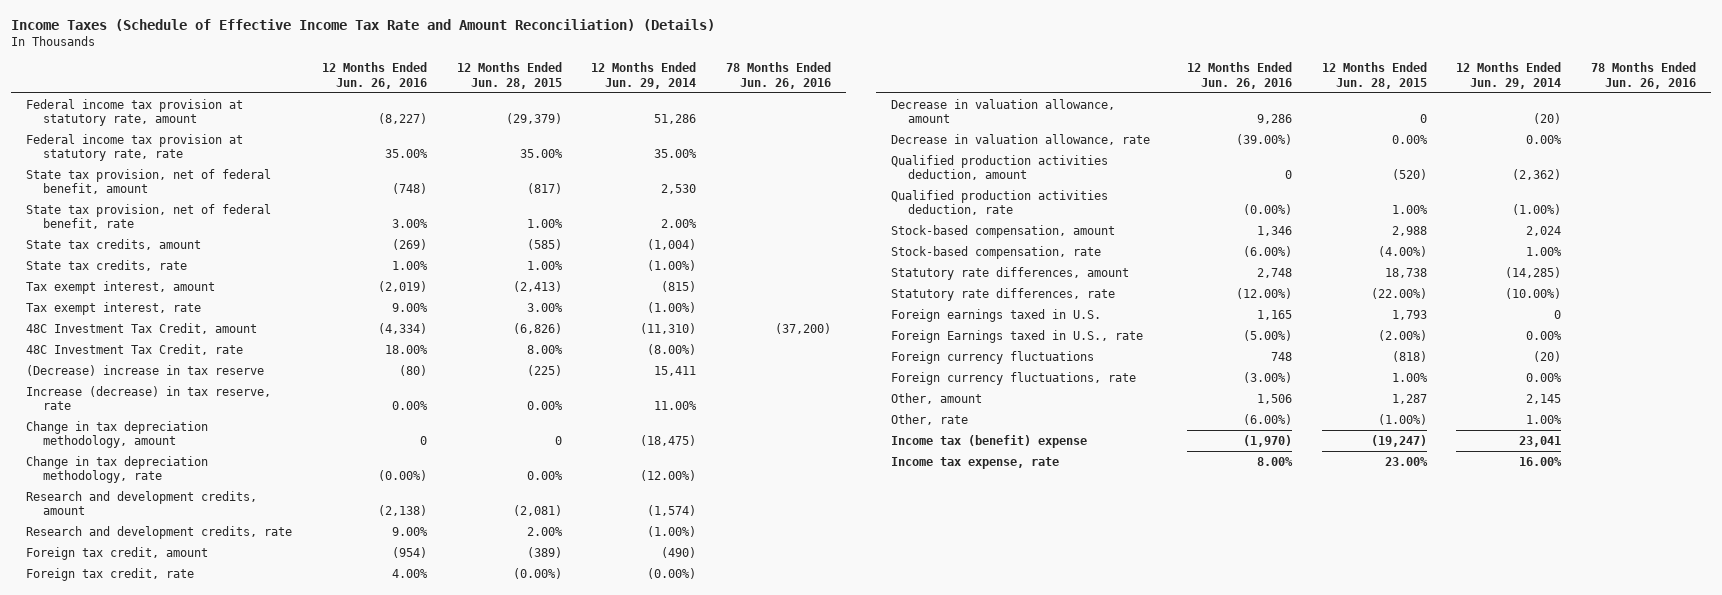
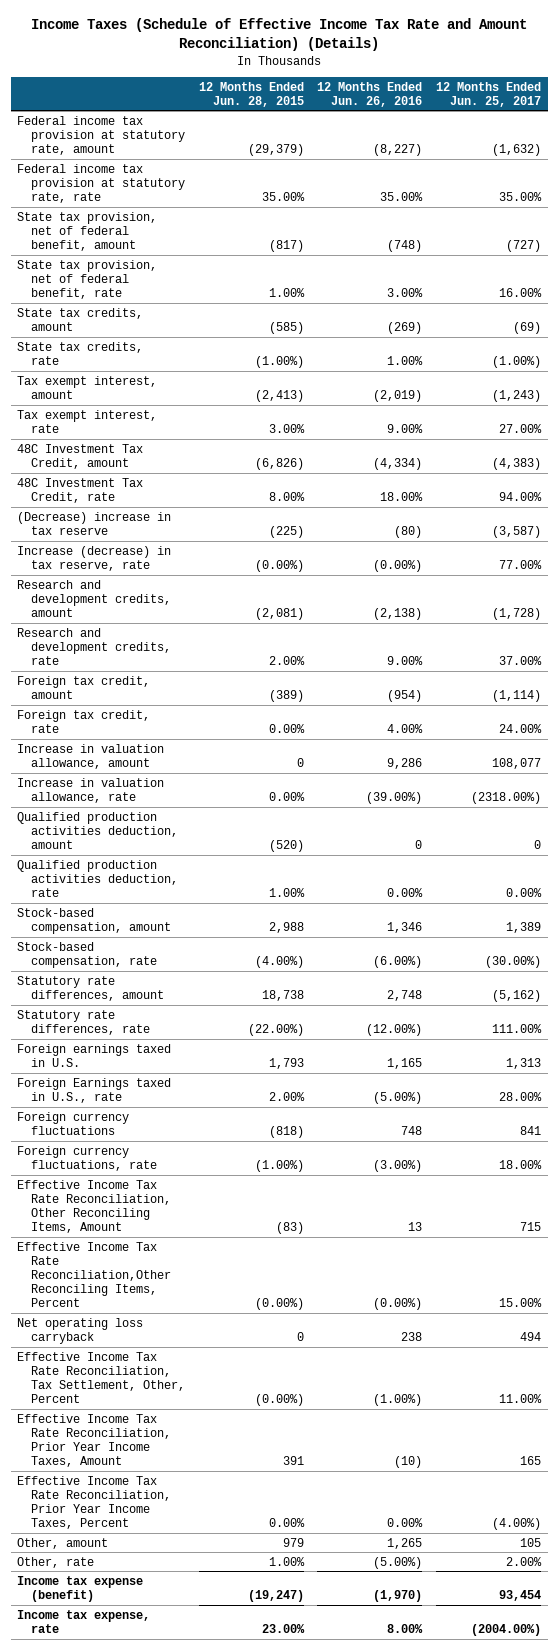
[591,62,697,89] 12 Months Ended Jun. 29, 2014 -> none
[726,62,832,89] 78 Months Ended Jun. 26, 2016 -> none
none -> [436,81,542,107] 12 Months Ended Jun. 25, 2017
[526,260,563,270] 1.00% -> [254,355,304,368] (1.00%)
[26,420,209,448] Change in tax depreciation methodology, amount -> none
[26,455,209,483] Change in tax depreciation methodology, rate -> none
[391,400,428,410] 0.00% -> [373,559,423,572] (0.00%)
[526,400,563,410] 0.00% -> [254,559,304,572] (0.00%)
[512,567,562,579] (0.00%) -> [268,723,305,733] 0.00%
[890,98,1115,123] Decrease in valuation allowance, amount -> [17,743,165,769] Increase in valuation allowance, amount
[890,133,1150,145] Decrease in valuation allowance, rate -> [17,777,165,803] Increase in valuation allowance, rate
[1242,203,1292,215] (0.00%) -> [387,888,424,898] 0.00%
[1377,329,1427,341] (2.00%) -> [268,1091,305,1101] 2.00%
[1391,372,1428,382] 1.00% -> [254,1159,304,1172] (1.00%)
none -> [17,1179,172,1234] Effective Income Tax Rate Reconciliation, Other Reconciling Items, Amount
none -> [17,1241,172,1308] Effective Income Tax Rate Reconciliation,Other Reconciling Items, Percent
none -> [17,1317,144,1344] Net operating loss carryback
none -> [17,1351,186,1404] Effective Income Tax Rate Reconciliation, Tax Settlement, Other, Percent
none -> [17,1413,172,1468] Effective Income Tax Rate Reconciliation, Prior Year Income Taxes, Amount
none -> [17,1475,172,1530] Effective Income Tax Rate Reconciliation, Prior Year Income Taxes, Percent
[1256,393,1292,404] 1,506 -> [387,1537,423,1549] 1,265
[1391,393,1427,404] 1,287 -> [282,1537,304,1547] 979
[1242,413,1292,425] (6.00%) -> [373,1556,423,1569] (5.00%)
[1377,413,1427,425] (1.00%) -> [268,1556,305,1566] 1.00%
[890,434,1087,448] Income tax (benefit) expense -> [17,1575,144,1602] Income tax expense (benefit)

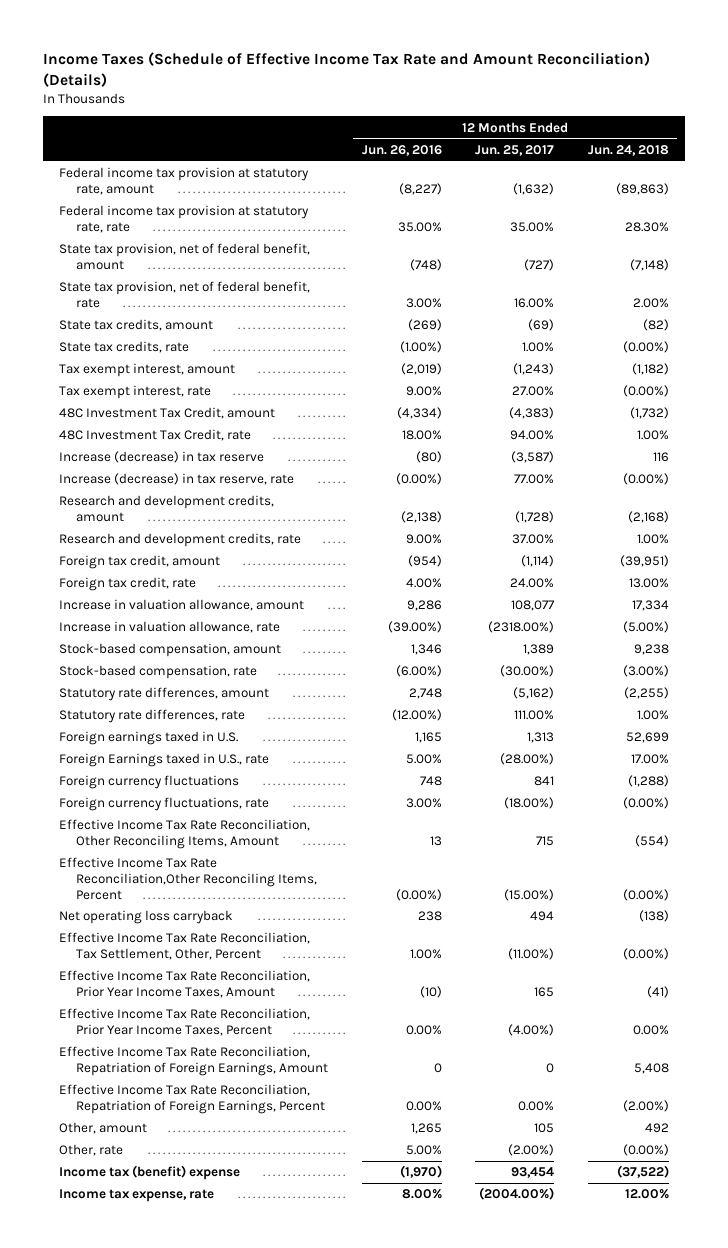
[198,81,304,107] 12 Months Ended Jun. 28, 2015 -> none
none -> [587,144,669,156] Jun. 24, 2018
[387,355,424,365] 1.00% -> [399,341,442,354] (1.00%)
[492,355,542,368] (1.00%) -> [522,342,555,353] 1.00%
[17,511,172,535] (Decrease) increase in tax reserve -> [59,451,265,464] Increase (decrease) in tax reserve
[17,811,179,850] Qualified production activities deduction, amount -> none
[17,859,179,898] Qualified production activities deduction, rate -> none
[373,1091,423,1104] (5.00%) -> [405,754,442,765] 5.00%
[499,1091,543,1101] 28.00% -> [500,753,555,766] (28.00%)
[373,1159,423,1172] (3.00%) -> [405,798,442,809] 3.00%
[499,1159,543,1169] 18.00% -> [504,797,555,810] (18.00%)
[499,1298,543,1308] 15.00% -> [504,888,555,901] (15.00%)
[373,1394,423,1407] (1.00%) -> [409,948,442,959] 1.00%
[499,1394,543,1404] 11.00% -> [508,947,555,960] (11.00%)
none -> [59,1046,329,1076] Effective Income Tax Rate Reconciliation, Repatriation of Foreign Earnings, Amount
none -> [59,1084,326,1114] Effective Income Tax Rate Reconciliation, Repatriation of Foreign Earnings, Percent
[373,1556,423,1569] (5.00%) -> [405,1145,442,1156] 5.00%
[506,1556,543,1566] 2.00% -> [508,1144,555,1157] (2.00%)
[17,1575,144,1602] Income tax expense (benefit) -> [59,1165,241,1181] Income tax (benefit) expense

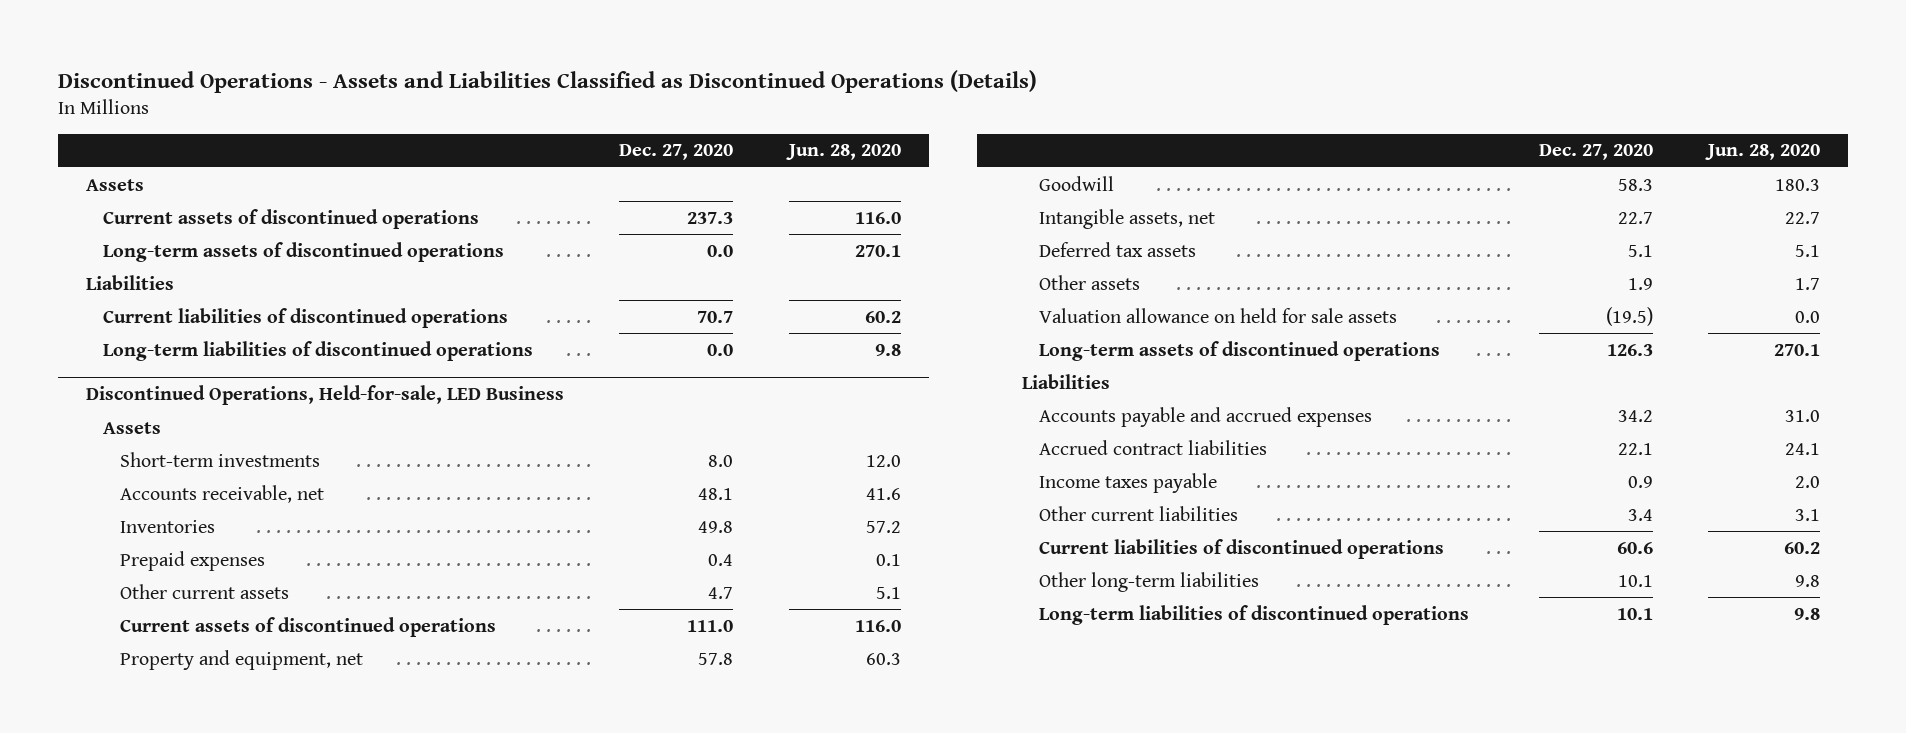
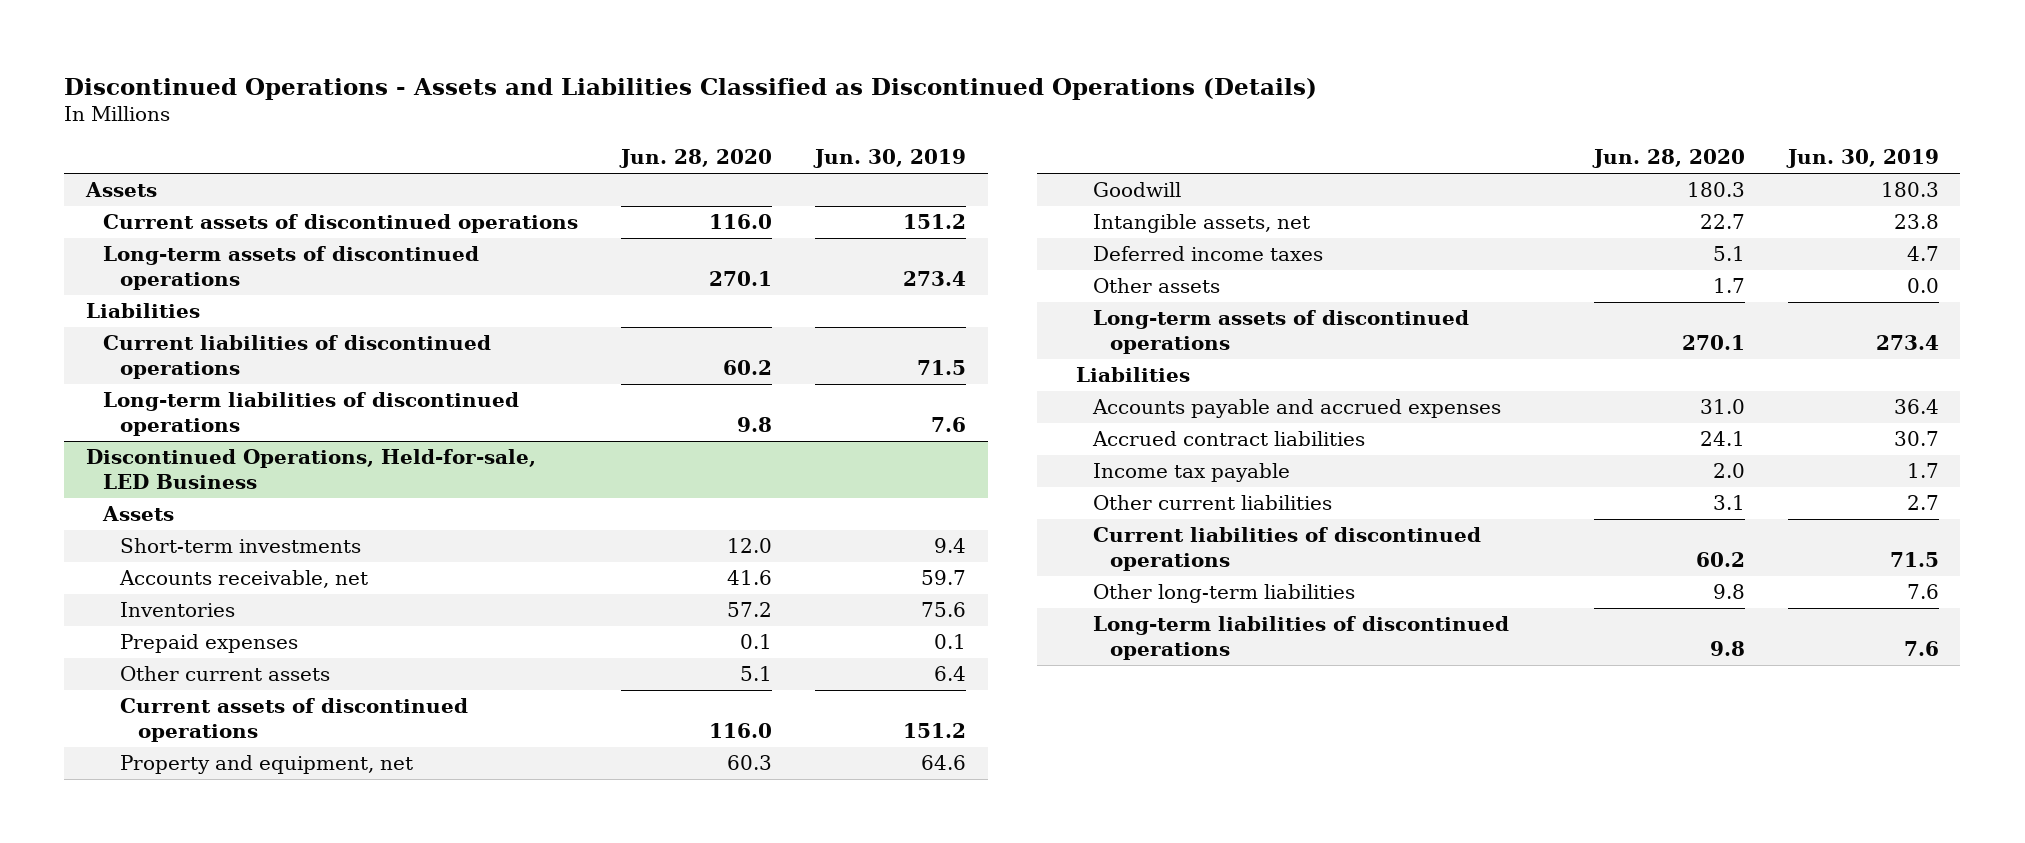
[619,144,734,161] Dec. 27, 2020 -> none
none -> [813,149,967,169] Jun. 30, 2019
[1039,241,1197,257] Deferred tax assets -> [1092,246,1323,262] Deferred income taxes
[1039,307,1398,323] Valuation allowance on held for sale assets -> none
[1039,472,1218,493] Income taxes payable -> [1092,463,1290,483] Income tax payable

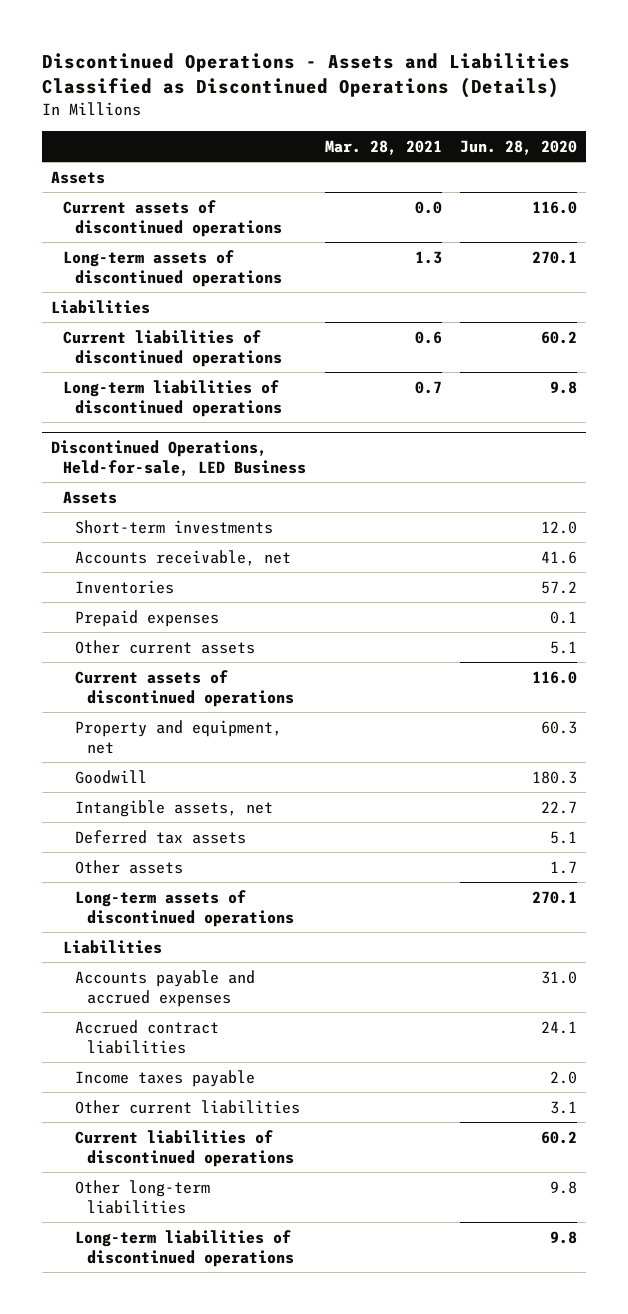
[813,149,967,169] Jun. 30, 2019 -> none
none -> [324,139,442,155] Mar. 28, 2021
[1092,246,1323,262] Deferred income taxes -> [74,829,246,844] Deferred tax assets
[1092,463,1290,483] Income tax payable -> [74,1069,255,1087] Income taxes payable

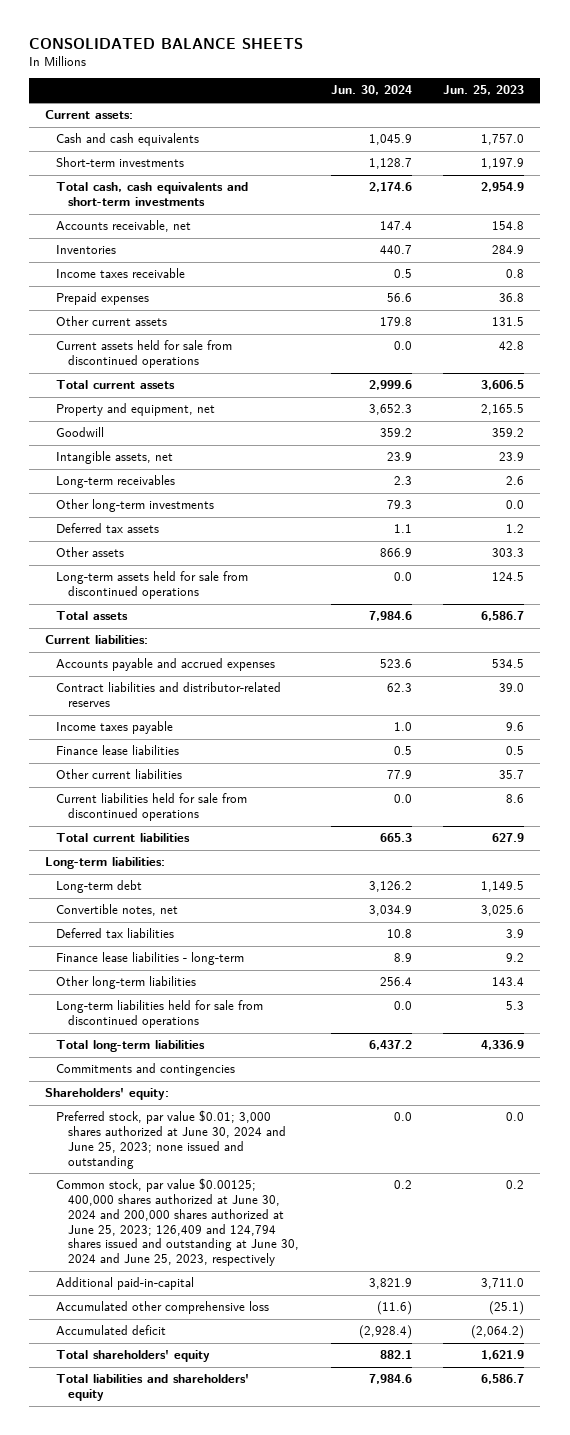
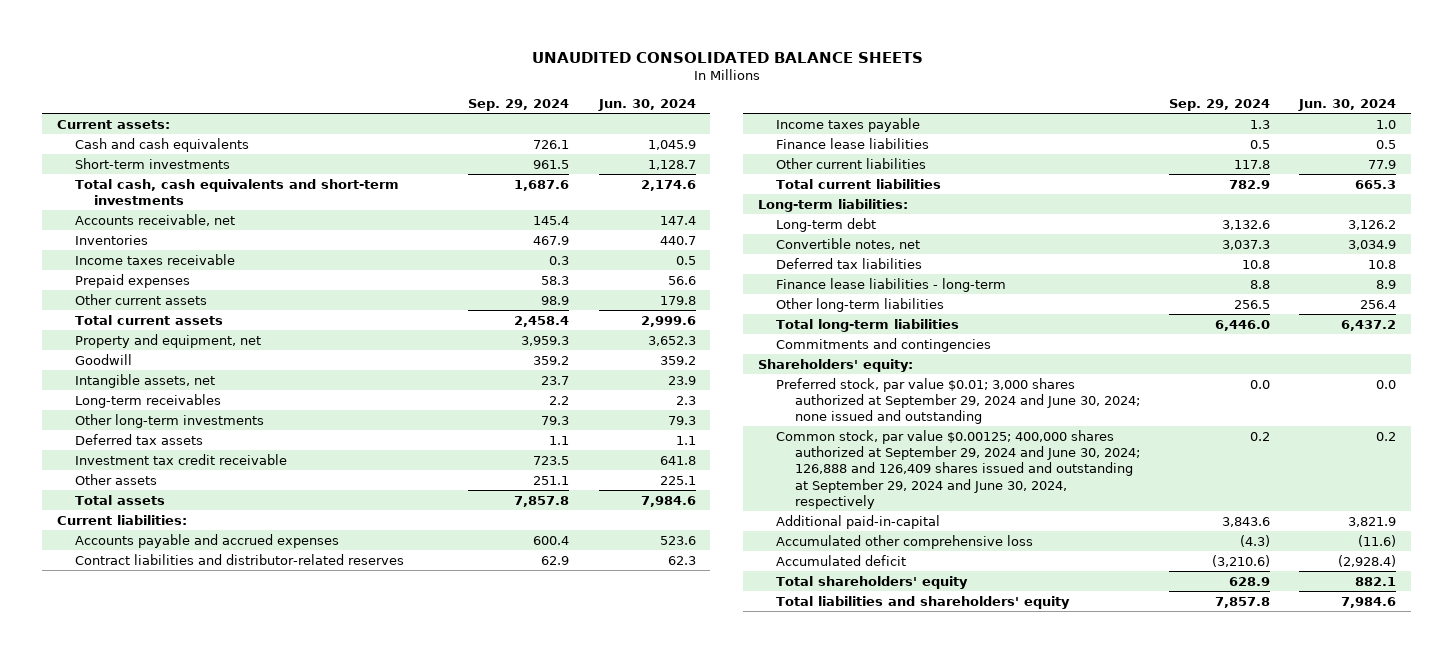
[29,37,304,49] CONSOLIDATED BALANCE SHEETS -> [531,51,923,63] UNAUDITED CONSOLIDATED BALANCE SHEETS
[443,85,525,96] Jun. 25, 2023 -> none
none -> [468,99,570,112] Sep. 29, 2024
[56,340,233,369] Current assets held for sale from discontinued operations -> none
[56,571,249,600] Long-term assets held for sale from discontinued operations -> none
none -> [75,453,288,465] Investment tax credit receivable
[379,548,412,558] 866.9 -> [659,475,696,485] 225.1
[56,793,248,822] Current liabilities held for sale from discontinued operations -> none
[56,1000,264,1029] Long-term liabilities held for sale from discontinued operations -> none
[56,1110,286,1169] Preferred stock, par value $0.01; 3,000 shares authorized at June 30, 2024 and June 25, 2023; none issued and outstanding -> [776,377,1140,425] Preferred stock, par value $0.01; 3,000 shares authorized at September 29, 2024 and June 30, 2024; none issued and outstanding
[56,1178,299,1267] Common stock, par value $0.00125; 400,000 shares authorized at June 30, 2024 and 200,000 shares authorized at June 25, 2023; 126,409 and 124,794 shares issued and outstanding at June 30, 2024 and June 25, 2023, respectively -> [776,429,1140,509] Common stock, par value $0.00125; 400,000 shares authorized at September 29, 2024 and June 30, 2024; 126,888 and 126,409 shares issued and outstanding at September 29, 2024 and June 30, 2024, respectively

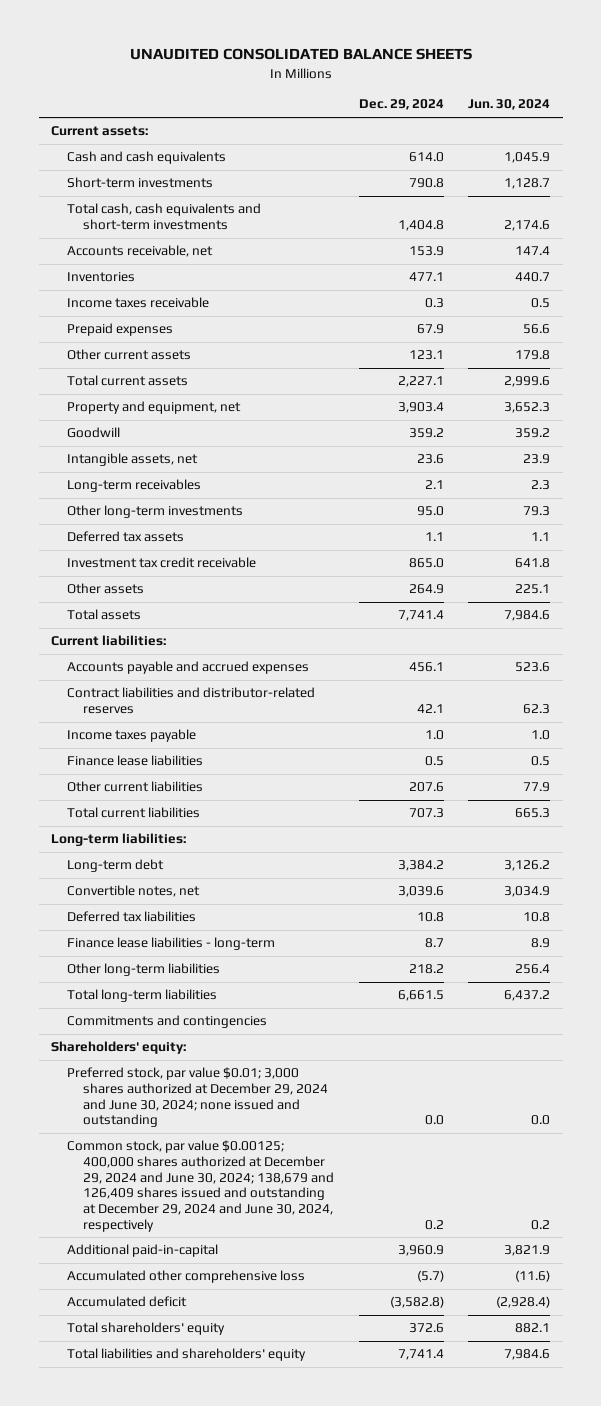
[468,99,570,112] Sep. 29, 2024 -> none
none -> [358,99,444,111] Dec. 29, 2024
[776,377,1140,425] Preferred stock, par value $0.01; 3,000 shares authorized at September 29, 2024 and June 30, 2024; none issued and outstanding -> [66,1067,328,1128] Preferred stock, par value $0.01; 3,000 shares authorized at December 29, 2024 and June 30, 2024; none issued and outstanding
[776,429,1140,509] Common stock, par value $0.00125; 400,000 shares authorized at September 29, 2024 and June 30, 2024; 126,888 and 126,409 shares issued and outstanding at September 29, 2024 and June 30, 2024, respectively -> [66,1140,334,1232] Common stock, par value $0.00125; 400,000 shares authorized at December 29, 2024 and June 30, 2024; 138,679 and 126,409 shares issued and outstanding at December 29, 2024 and June 30, 2024, respectively

